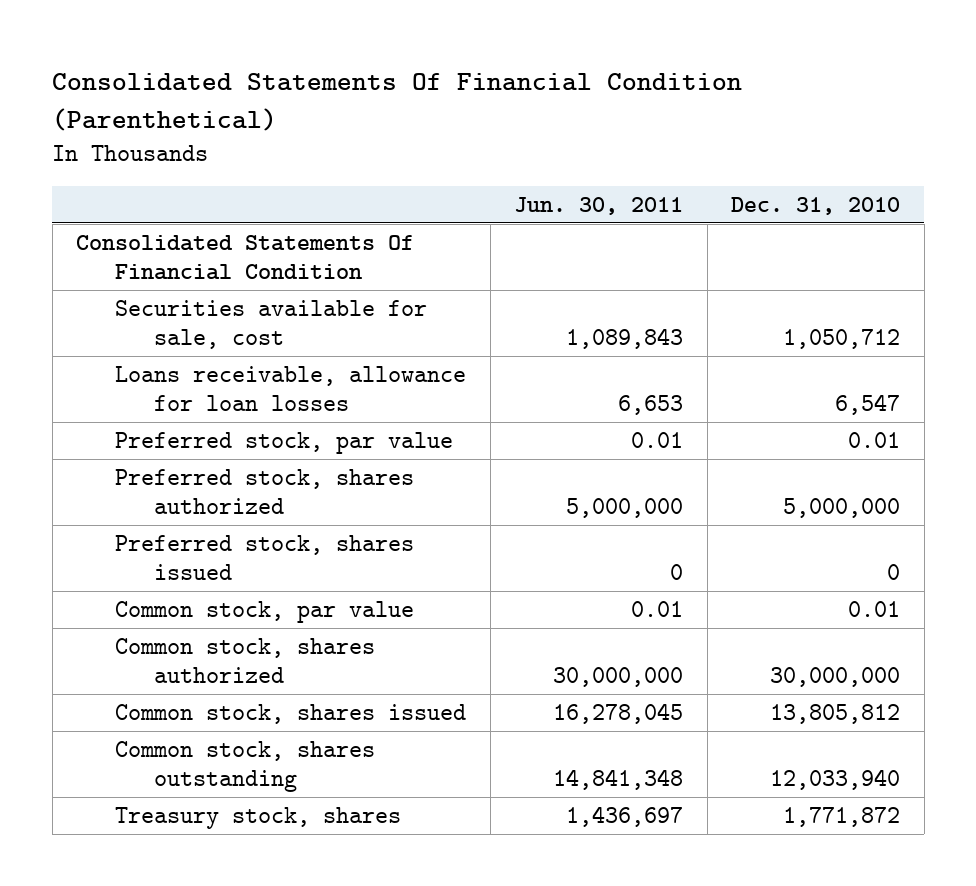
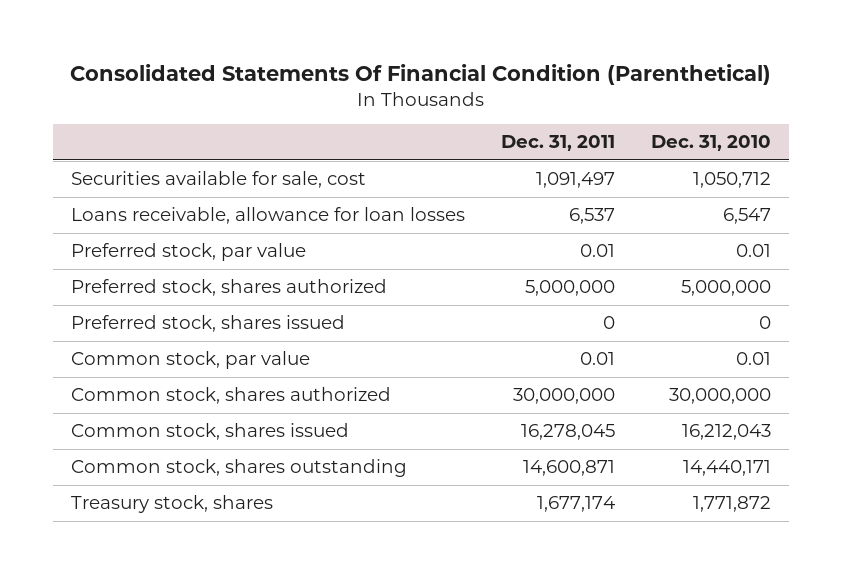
[514,196,684,215] Jun. 30, 2011 -> none
none -> [500,135,615,152] Dec. 31, 2011
[76,234,415,281] Consolidated Statements Of Financial Condition -> none
[770,703,901,724] 13,805,812 -> [682,424,772,441] 16,212,043
[770,769,901,791] 12,033,940 -> [683,460,772,477] 14,440,171

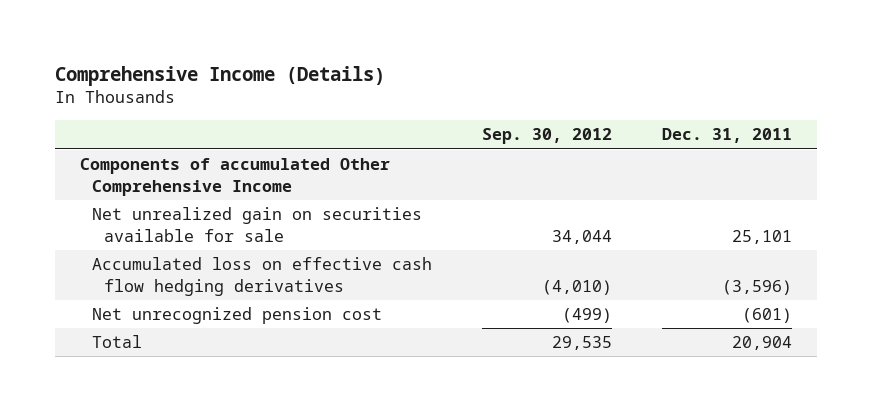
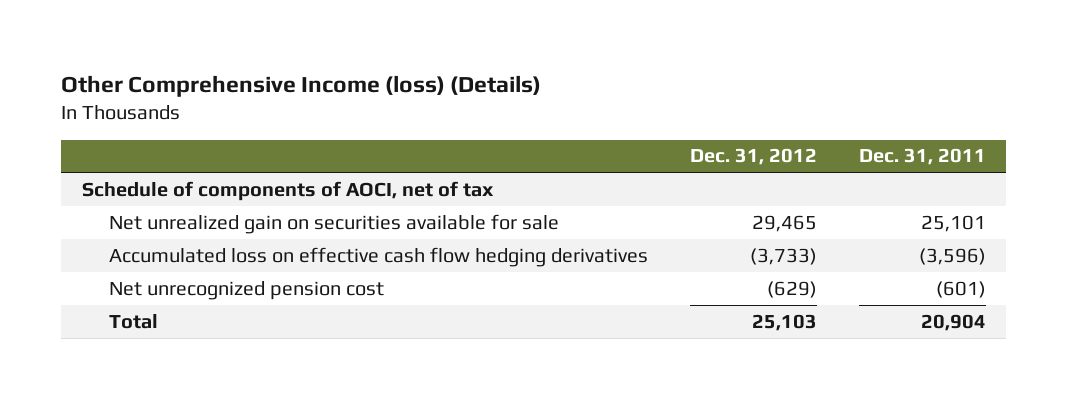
[54,65,385,86] Comprehensive Income (Details) -> [61,75,542,98] Other Comprehensive Income (loss) (Details)
[481,128,612,145] Sep. 30, 2012 -> none
none -> [689,148,817,166] Dec. 31, 2012
[79,158,390,196] Components of accumulated Other Comprehensive Income -> [81,180,494,201] Schedule of components of AOCI, net of tax

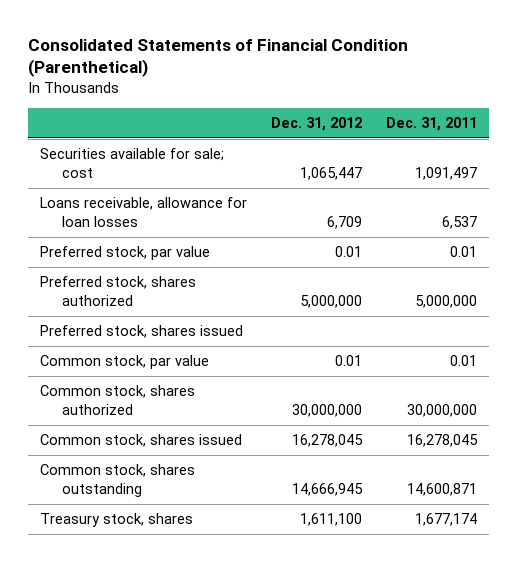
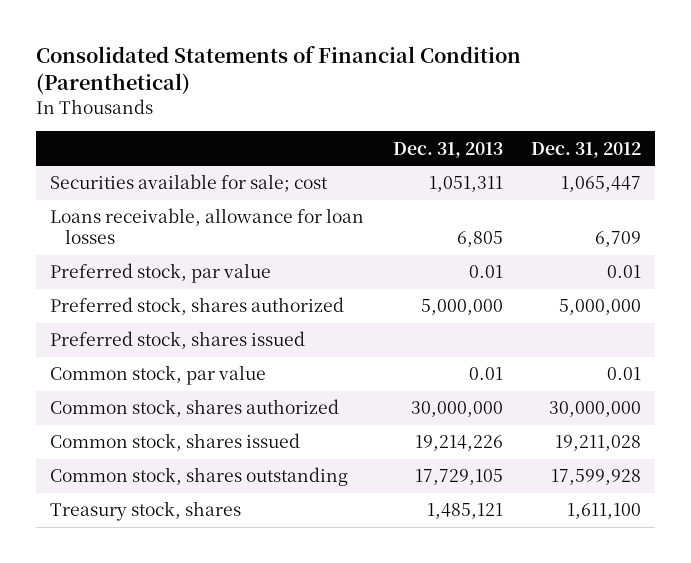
[386,117,478,132] Dec. 31, 2011 -> none
none -> [392,141,503,158] Dec. 31, 2013
[292,434,364,448] 16,278,045 -> [554,435,641,452] 19,211,028
[292,483,364,497] 14,666,945 -> [550,469,641,486] 17,599,928

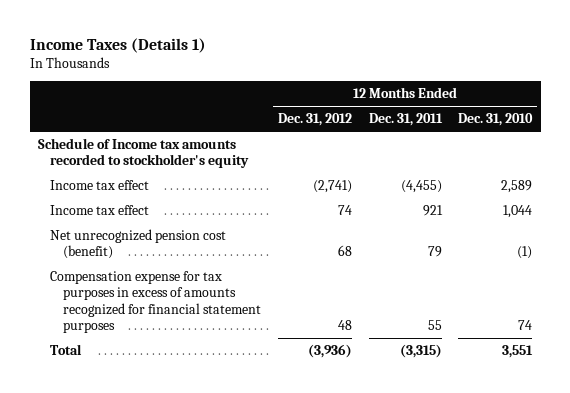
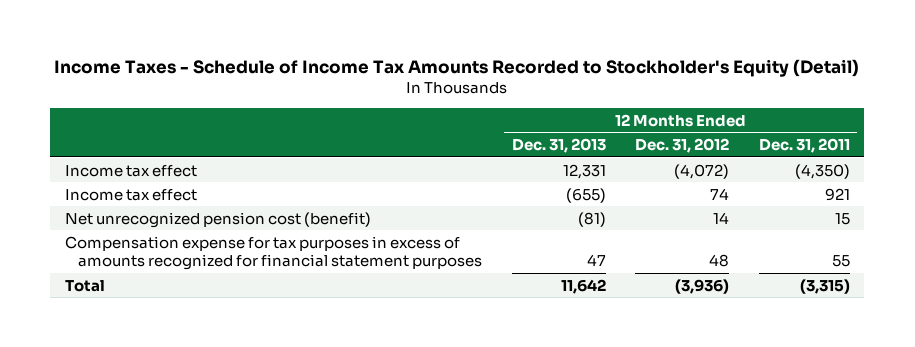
[29,38,206,54] Income Taxes (Details 1) -> [54,59,860,78] Income Taxes - Schedule of Income Tax Amounts Recorded to Stockholder's Equity (Detail)
[458,113,534,127] Dec. 31, 2010 -> none
none -> [511,138,606,154] Dec. 31, 2013
[37,137,250,169] Schedule of Income tax amounts recorded to stockholder's equity -> none
[312,179,352,193] (2,741) -> [674,163,730,179] (4,072)
[400,179,442,193] (4,455) -> [794,163,850,179] (4,350)
[337,245,352,257] 68 -> [713,211,730,224] 14
[427,246,442,258] 79 -> [834,212,850,225] 15

